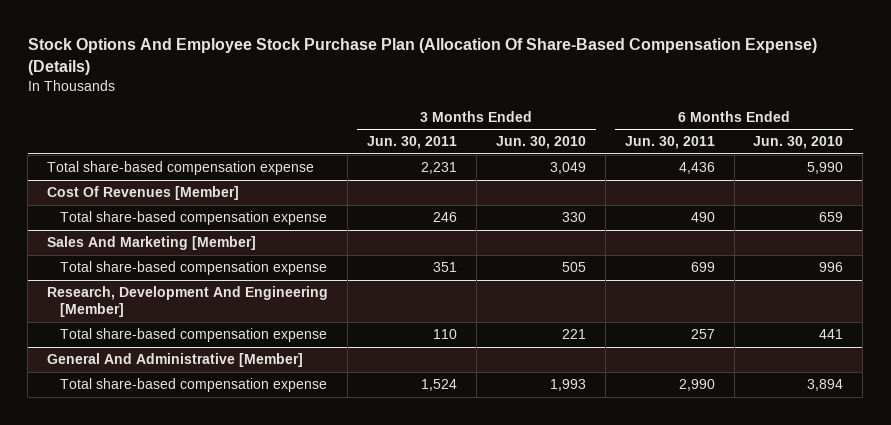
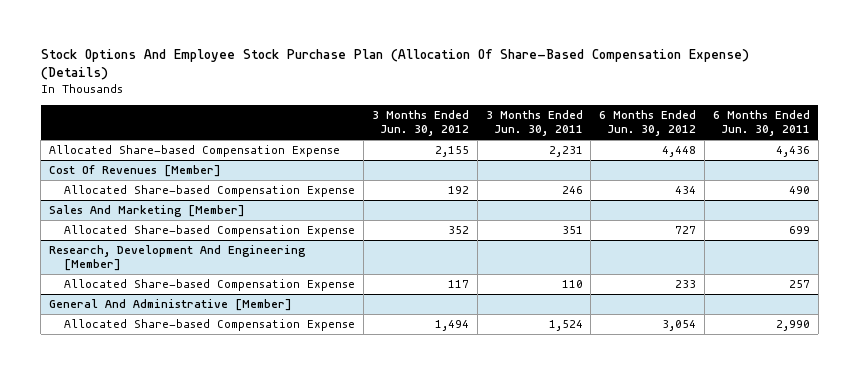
[495,136,586,150] Jun. 30, 2010 -> none
[753,136,844,150] Jun. 30, 2010 -> none
none -> [372,110,470,137] 3 Months Ended Jun. 30, 2012
none -> [599,110,697,137] 6 Months Ended Jun. 30, 2012
[47,161,315,176] Total share-based compensation expense -> [49,145,341,158] Allocated Share-based Compensation Expense
[59,211,327,226] Total share-based compensation expense -> [64,185,356,198] Allocated Share-based Compensation Expense
[59,261,327,276] Total share-based compensation expense -> [64,225,356,238] Allocated Share-based Compensation Expense
[59,328,327,343] Total share-based compensation expense -> [64,279,356,292] Allocated Share-based Compensation Expense
[59,378,327,393] Total share-based compensation expense -> [64,319,356,332] Allocated Share-based Compensation Expense

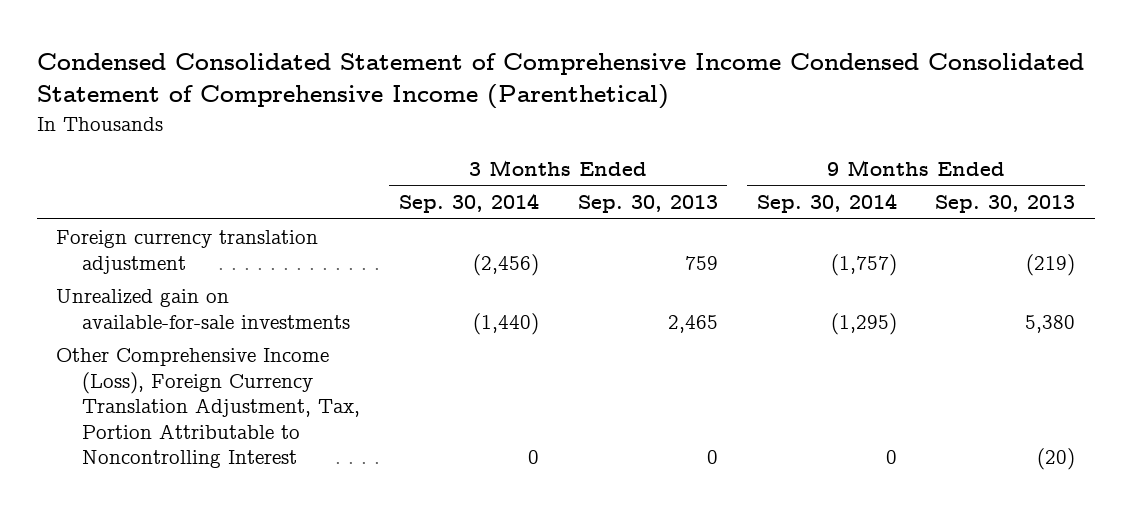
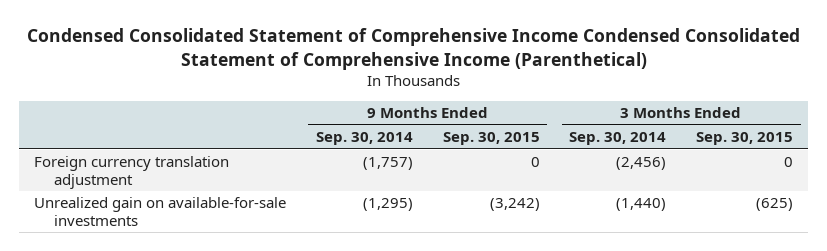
[577,195,718,214] Sep. 30, 2013 -> none
[935,195,1076,214] Sep. 30, 2013 -> none
none -> [442,132,540,146] Sep. 30, 2015
none -> [696,132,794,146] Sep. 30, 2015
[56,347,361,469] Other Comprehensive Income (Loss), Foreign Currency Translation Adjustment, Tax, Portion Attributable to Noncontrolling Interest -> none

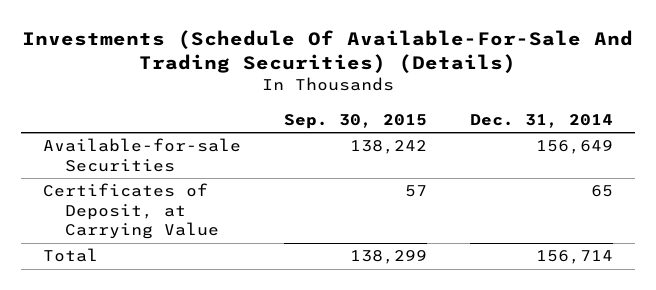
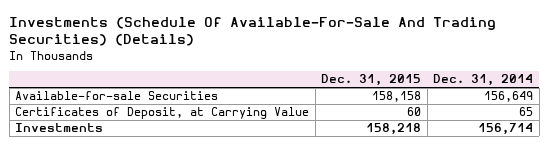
[283,113,427,129] Sep. 30, 2015 -> none
none -> [321,74,422,87] Dec. 31, 2015
[42,248,98,263] Total -> [15,123,104,133] Investments

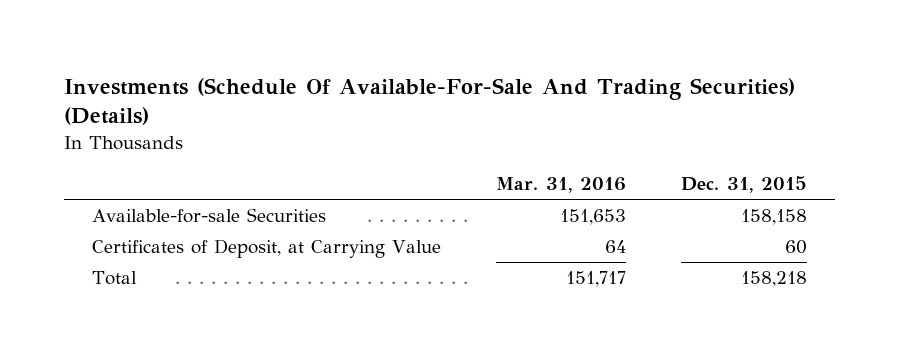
[433,74,534,87] Dec. 31, 2014 -> none
none -> [496,177,627,194] Mar. 31, 2016
[15,123,104,133] Investments -> [91,271,137,286] Total

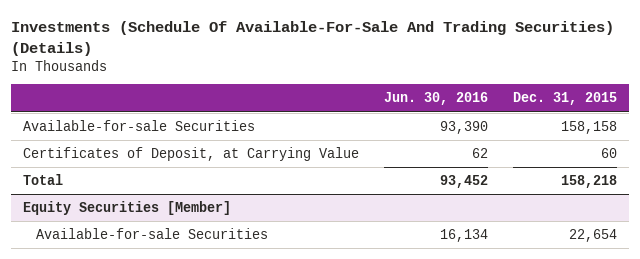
[496,177,627,194] Mar. 31, 2016 -> none
none -> [384,92,489,106] Jun. 30, 2016
none -> [23,201,232,216] Equity Securities [Member]
none -> [36,228,269,240] Available-for-sale Securities

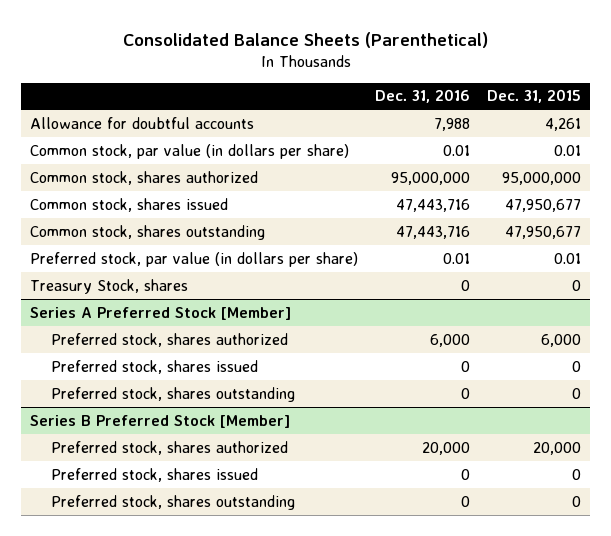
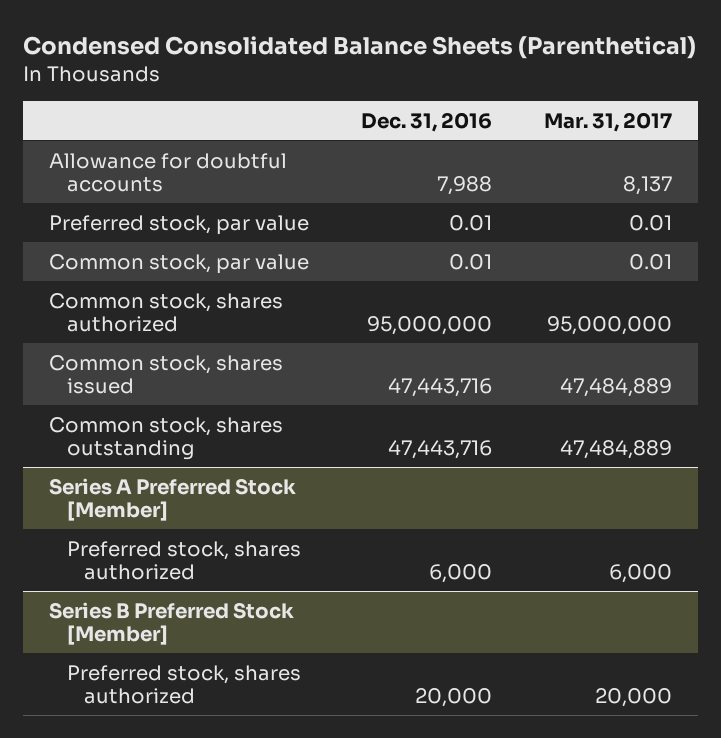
[122,31,488,48] Consolidated Balance Sheets (Parenthetical) -> [22,36,696,60] Condensed Consolidated Balance Sheets (Parenthetical)
[487,89,582,104] Dec. 31, 2015 -> none
none -> [543,111,672,132] Mar. 31, 2017
none -> [48,214,309,235] Preferred stock, par value
[29,143,349,159] Common stock, par value (in dollars per share) -> [48,253,309,274] Common stock, par value
[29,251,358,267] Preferred stock, par value (in dollars per share) -> none
[29,278,188,294] Treasury Stock, shares -> none
[51,359,259,374] Preferred stock, shares issued -> none
[51,386,296,402] Preferred stock, shares outstanding -> none
[51,467,259,482] Preferred stock, shares issued -> none
[51,494,296,510] Preferred stock, shares outstanding -> none

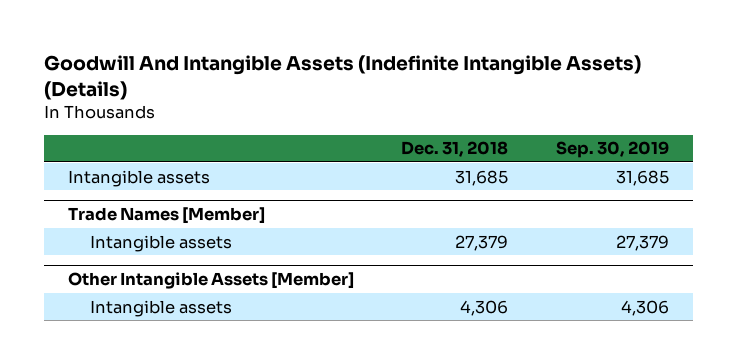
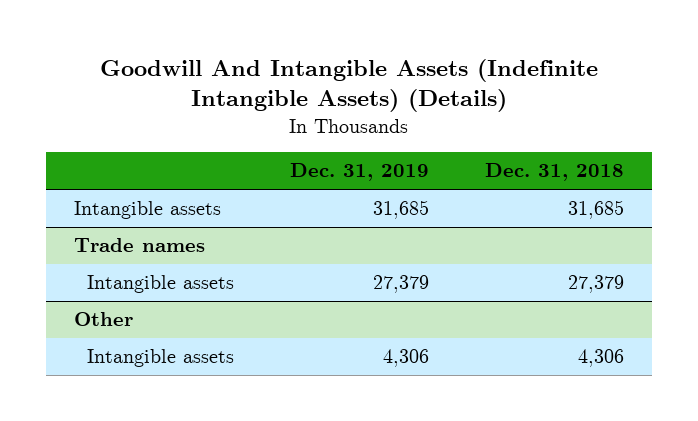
[555,141,669,159] Sep. 30, 2019 -> none
none -> [290,163,430,182] Dec. 31, 2019
[67,207,265,225] Trade Names [Member] -> [73,238,205,253] Trade names
[67,272,354,290] Other Intangible Assets [Member] -> [73,312,133,327] Other

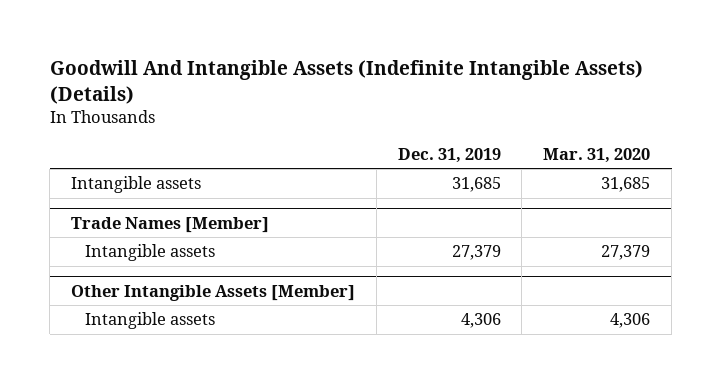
[485,163,625,182] Dec. 31, 2018 -> none
none -> [543,147,651,163] Mar. 31, 2020
[73,238,205,253] Trade names -> [70,216,269,233] Trade Names [Member]
[73,312,133,327] Other -> [70,284,355,301] Other Intangible Assets [Member]

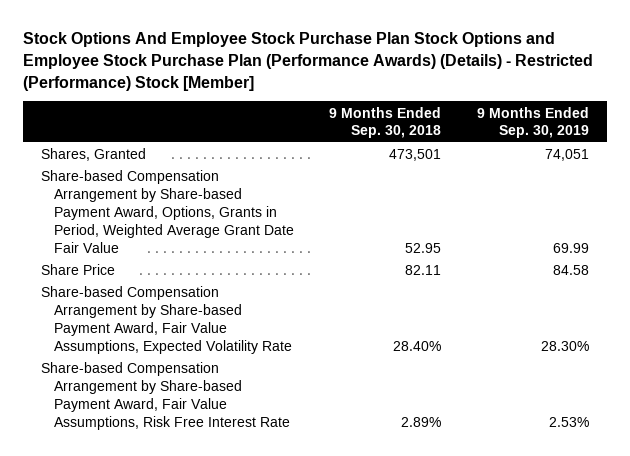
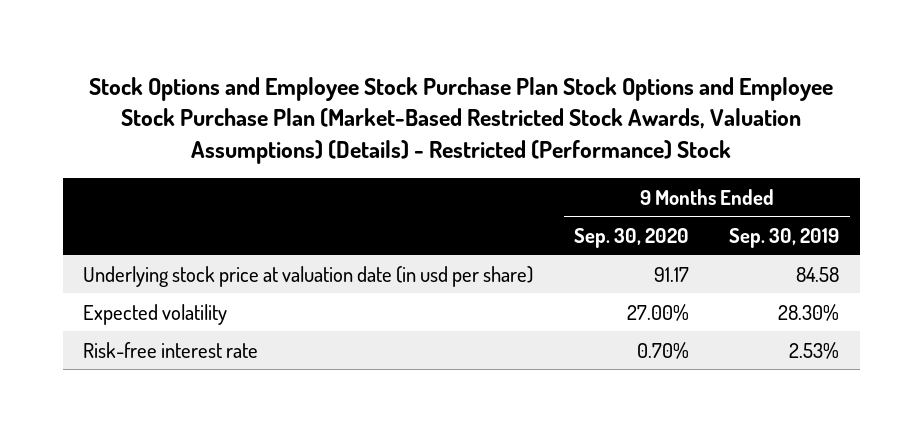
[22,32,593,91] Stock Options And Employee Stock Purchase Plan Stock Options and Employee Stock Purchase Plan (Performance Awards) (Details) - Restricted (Performance) Stock [Member] -> [89,76,834,164] Stock Options and Employee Stock Purchase Plan Stock Options and Employee Stock Purchase Plan (Market-Based Restricted Stock Awards, Valuation Assumptions) (Details) - Restricted (Performance) Stock
[329,106,442,139] 9 Months Ended Sep. 30, 2018 -> none
none -> [573,227,689,248] Sep. 30, 2020
[40,148,146,162] Shares, Granted -> none
[40,170,294,253] Share-based Compensation Arrangement by Share-based Payment Award, Options, Grants in Period, Weighted Average Grant Date Fair Value -> none
[40,264,115,276] Share Price -> [83,265,534,287] Underlying stock price at valuation date (in usd per share)
[40,286,292,354] Share-based Compensation Arrangement by Share-based Payment Award, Fair Value Assumptions, Expected Volatility Rate -> [83,303,228,325] Expected volatility
[40,362,290,430] Share-based Compensation Arrangement by Share-based Payment Award, Fair Value Assumptions, Risk Free Interest Rate -> [83,341,259,358] Risk-free interest rate

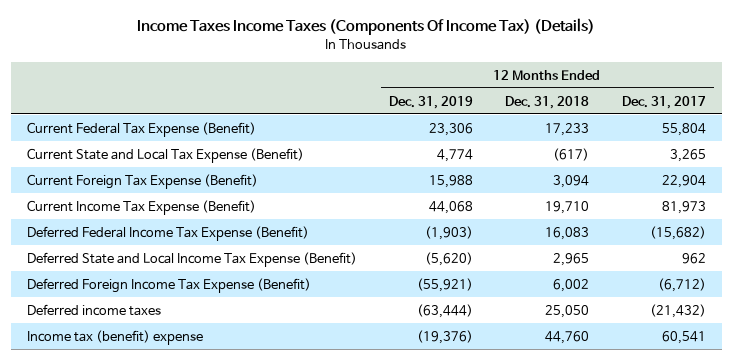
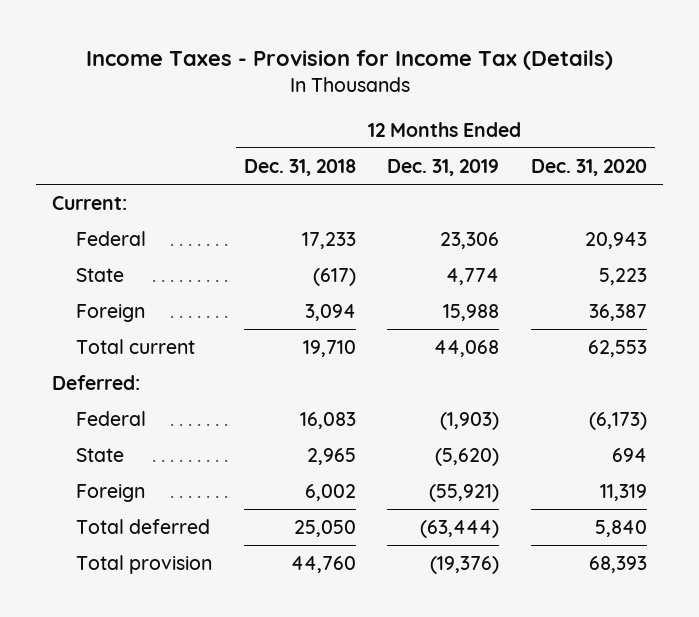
[137,18,596,36] Income Taxes Income Taxes (Components Of Income Tax) (Details) -> [85,50,613,71] Income Taxes - Provision for Income Tax (Details)
[621,95,706,109] Dec. 31, 2017 -> none
none -> [531,158,648,176] Dec. 31, 2020
none -> [52,196,128,211] Current:
[26,121,256,137] Current Federal Tax Expense (Benefit) -> [76,231,147,247] Federal
[26,147,304,163] Current State and Local Tax Expense (Benefit) -> [76,268,125,283] State
[26,173,258,189] Current Foreign Tax Expense (Benefit) -> [76,304,146,323] Foreign
[26,199,256,215] Current Income Tax Expense (Benefit) -> [76,339,196,355] Total current
none -> [52,375,141,391] Deferred:
[26,225,309,241] Deferred Federal Income Tax Expense (Benefit) -> [76,411,147,427] Federal
[26,251,357,267] Deferred State and Local Income Tax Expense (Benefit) -> [76,448,125,463] State
[26,277,311,293] Deferred Foreign Income Tax Expense (Benefit) -> [76,484,146,503] Foreign
[26,303,161,316] Deferred income taxes -> [76,519,211,535] Total deferred
[26,329,203,345] Income tax (benefit) expense -> [76,555,213,575] Total provision

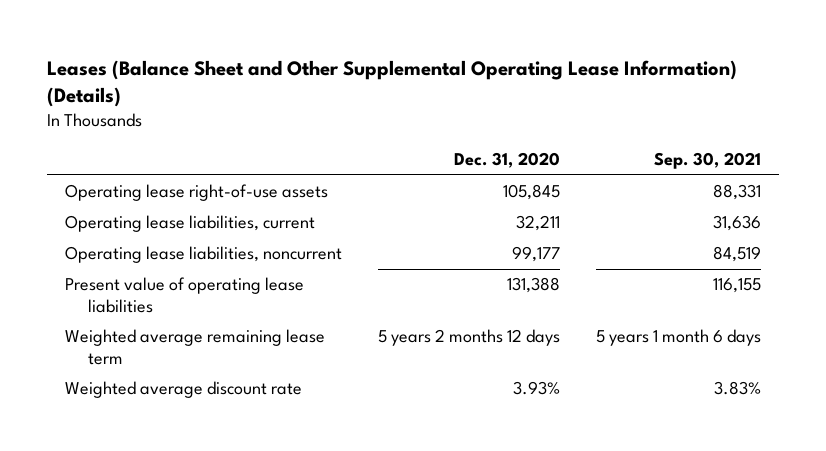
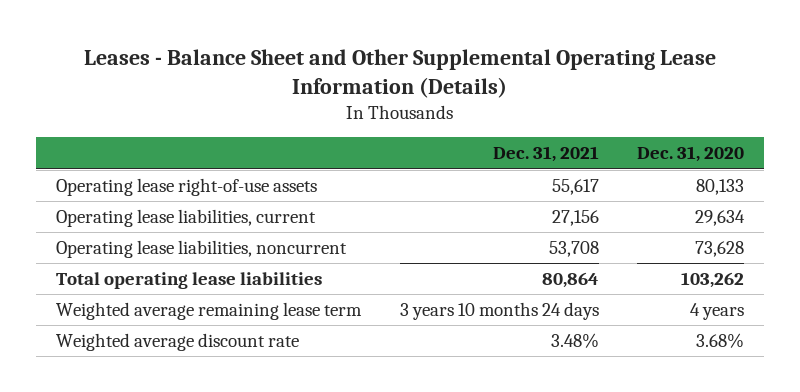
[47,59,738,108] Leases (Balance Sheet and Other Supplemental Operating Lease Information) (Details) -> [84,49,717,98] Leases - Balance Sheet and Other Supplemental Operating Lease Information (Details)
[653,152,761,170] Sep. 30, 2021 -> none
none -> [492,146,599,163] Dec. 31, 2021
[502,184,560,201] 105,845 -> [696,178,745,195] 80,133
[515,215,560,232] 32,211 -> [695,209,746,226] 29,634
[511,246,560,263] 99,177 -> [695,240,745,257] 73,628
[65,277,305,313] Present value of operating lease liabilities -> [55,271,322,289] Total operating lease liabilities
[506,277,560,294] 131,388 -> [681,271,745,288] 103,262
[377,329,560,347] 5 years 2 months 12 days -> [690,302,745,320] 4 years
[512,381,560,396] 3.93% -> [696,332,745,348] 3.68%

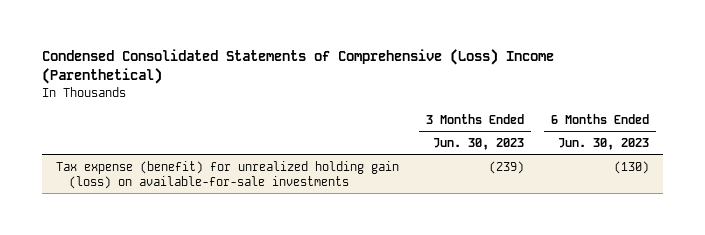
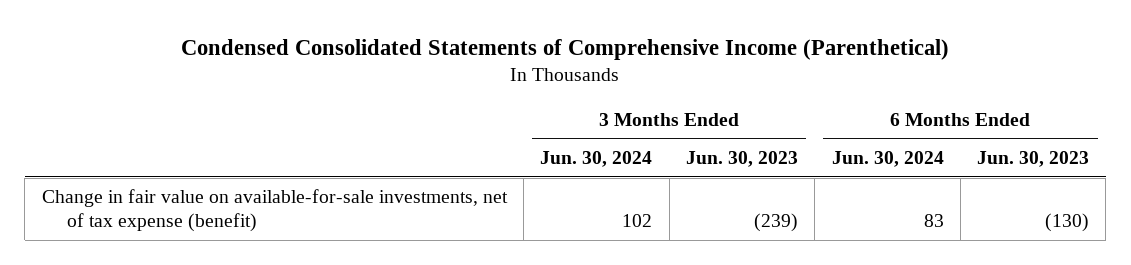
[42,49,555,85] Condensed Consolidated Statements of Comprehensive (Loss) Income (Parenthetical) -> [181,39,950,61] Condensed Consolidated Statements of Comprehensive Income (Parenthetical)
none -> [540,151,653,168] Jun. 30, 2024
none -> [831,151,944,168] Jun. 30, 2024
[55,160,399,190] Tax expense (benefit) for unrealized holding gain (loss) on available-for-sale investments -> [41,189,508,233] Change in fair value on available-for-sale investments, net of tax expense (benefit)

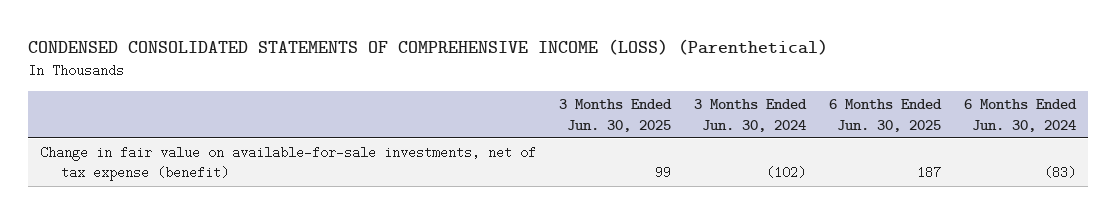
[181,39,950,61] Condensed Consolidated Statements of Comprehensive Income (Parenthetical) -> [28,39,829,56] CONDENSED CONSOLIDATED STATEMENTS OF COMPREHENSIVE INCOME (LOSS) (Parenthetical)
[685,151,798,168] Jun. 30, 2023 -> none
[977,151,1090,168] Jun. 30, 2023 -> none
none -> [558,99,672,132] 3 Months Ended Jun. 30, 2025
none -> [829,99,943,132] 6 Months Ended Jun. 30, 2025
[622,214,653,228] 102 -> [765,166,806,180] (102)
[923,214,944,228] 83 -> [1044,166,1077,180] (83)

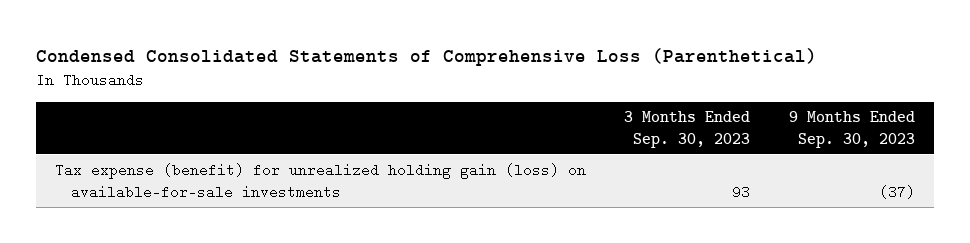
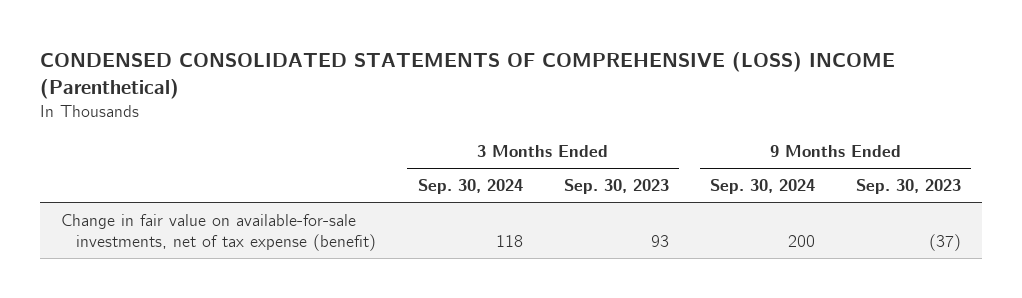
[35,48,817,67] Condensed Consolidated Statements of Comprehensive Loss (Parenthetical) -> [40,52,896,99] CONDENSED CONSOLIDATED STATEMENTS OF COMPREHENSIVE (LOSS) INCOME (Parenthetical)
none -> [417,179,523,195] Sep. 30, 2024
none -> [709,179,815,195] Sep. 30, 2024
[54,163,586,199] Tax expense (benefit) for unrealized holding gain (loss) on available-for-sale investments -> [61,214,377,252] Change in fair value on available-for-sale investments, net of tax expense (benefit)

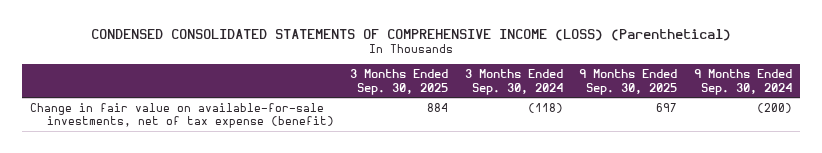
[40,52,896,99] CONDENSED CONSOLIDATED STATEMENTS OF COMPREHENSIVE (LOSS) INCOME (Parenthetical) -> [90,28,731,41] CONDENSED CONSOLIDATED STATEMENTS OF COMPREHENSIVE INCOME (LOSS) (Parenthetical)
[563,179,669,195] Sep. 30, 2023 -> none
[856,179,962,195] Sep. 30, 2023 -> none
none -> [350,68,449,95] 3 Months Ended Sep. 30, 2025
none -> [579,68,678,95] 9 Months Ended Sep. 30, 2025
[495,235,523,248] 118 -> [527,102,563,113] (118)
[787,235,815,248] 200 -> [756,102,792,113] (200)

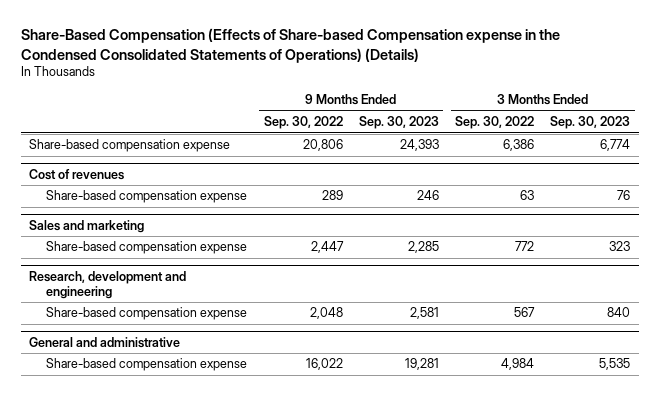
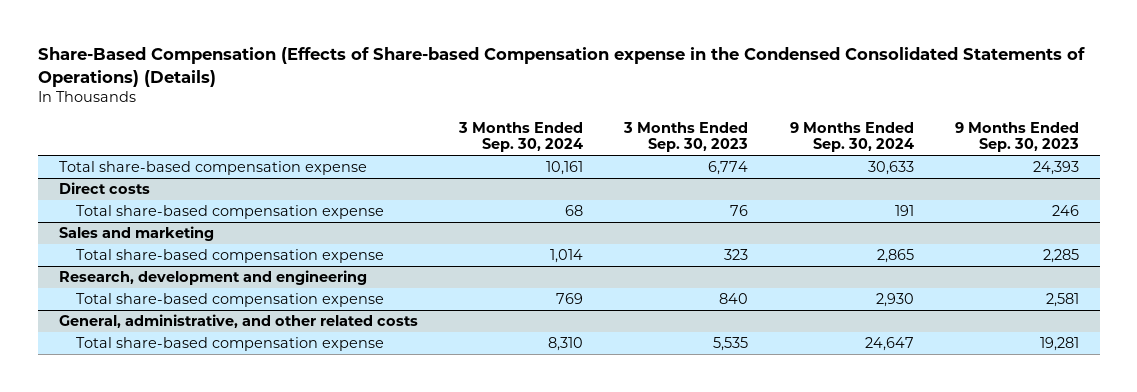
[263,116,343,130] Sep. 30, 2022 -> none
[455,116,535,130] Sep. 30, 2022 -> none
none -> [457,121,583,153] 3 Months Ended Sep. 30, 2024
none -> [789,121,914,153] 9 Months Ended Sep. 30, 2024
[29,139,231,153] Share-based compensation expense -> [58,161,367,176] Total share-based compensation expense
[29,168,125,180] Cost of revenues -> [58,182,150,195] Direct costs
[46,190,248,204] Share-based compensation expense -> [75,205,384,220] Total share-based compensation expense
[46,241,248,255] Share-based compensation expense -> [75,249,384,264] Total share-based compensation expense
[46,307,248,321] Share-based compensation expense -> [75,293,384,308] Total share-based compensation expense
[29,336,181,348] General and administrative -> [58,314,418,329] General, administrative, and other related costs
[46,358,248,372] Share-based compensation expense -> [75,337,384,352] Total share-based compensation expense

